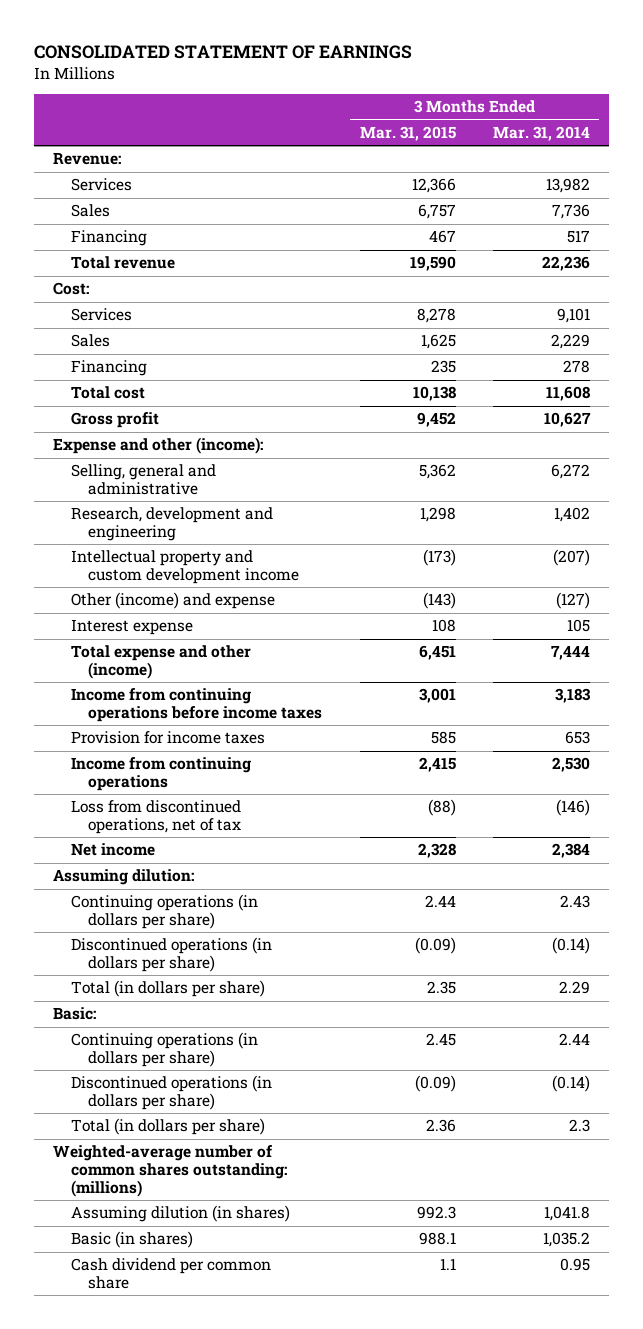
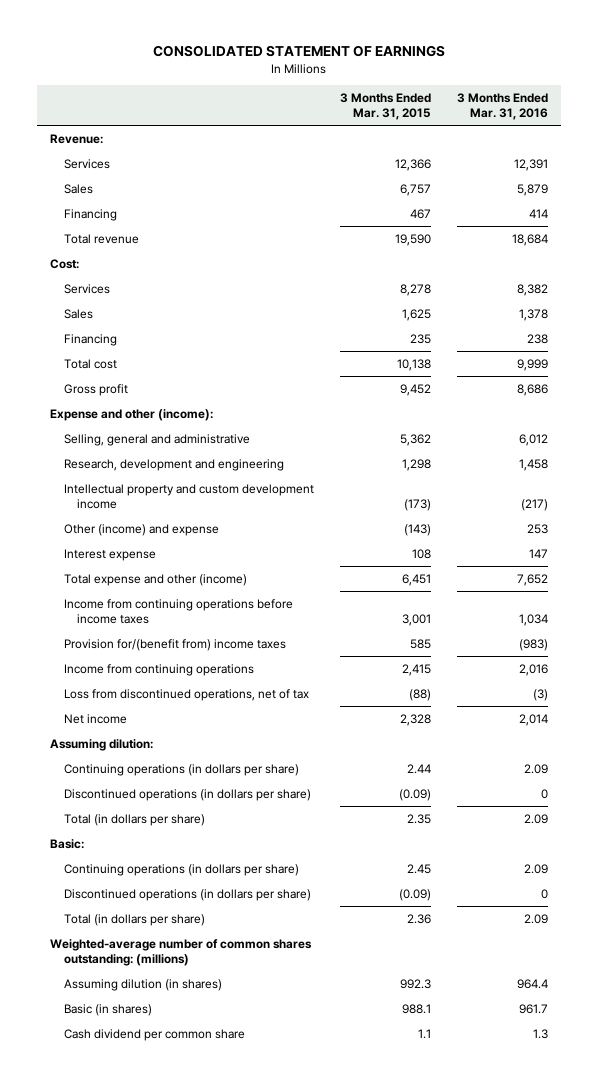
[492,125,590,141] Mar. 31, 2014 -> none
none -> [456,92,548,120] 3 Months Ended Mar. 31, 2016
[70,731,265,745] Provision for income taxes -> [63,638,286,651] Provision for/(benefit from) income taxes

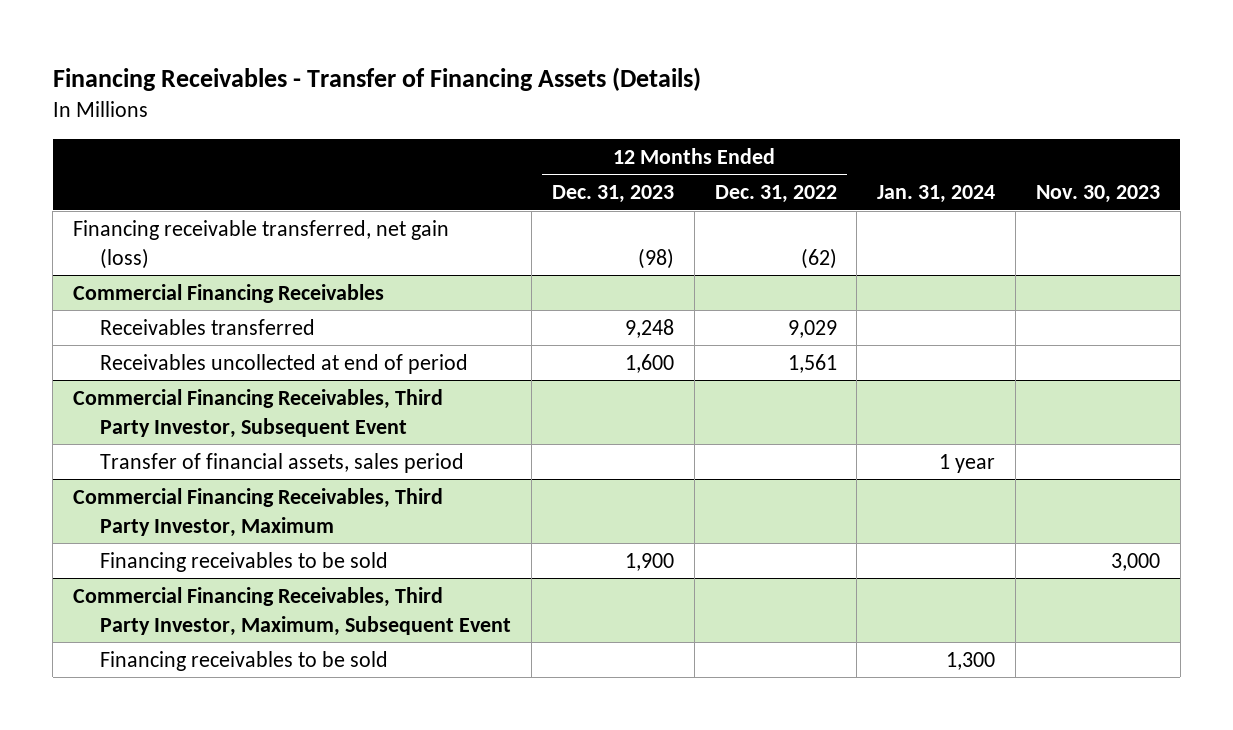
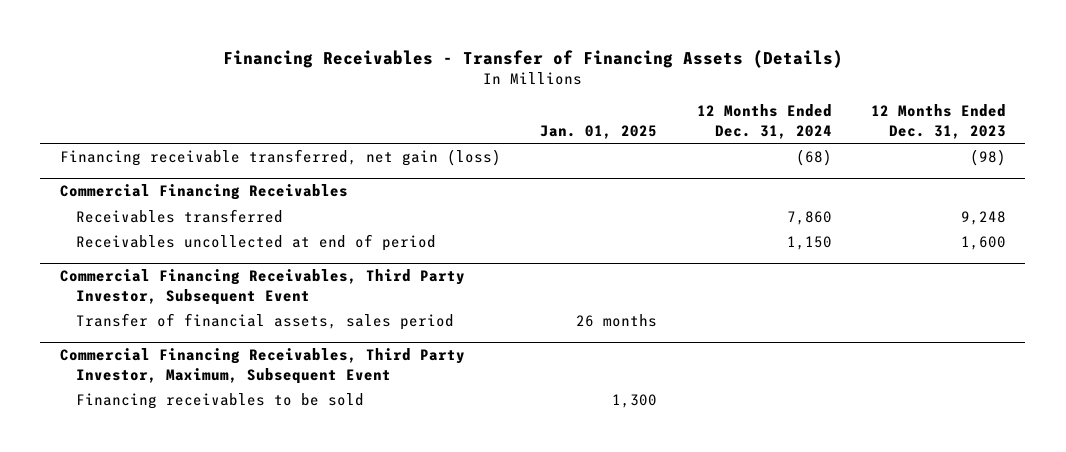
[714,185,837,204] Dec. 31, 2022 -> none
[877,185,996,204] Jan. 31, 2024 -> none
[1035,185,1160,204] Nov. 30, 2023 -> none
none -> [540,124,658,139] Jan. 01, 2025
none -> [696,104,832,139] 12 Months Ended Dec. 31, 2024
[73,487,444,537] Commercial Financing Receivables, Third Party Investor, Maximum -> none
[100,551,389,572] Financing receivables to be sold -> none

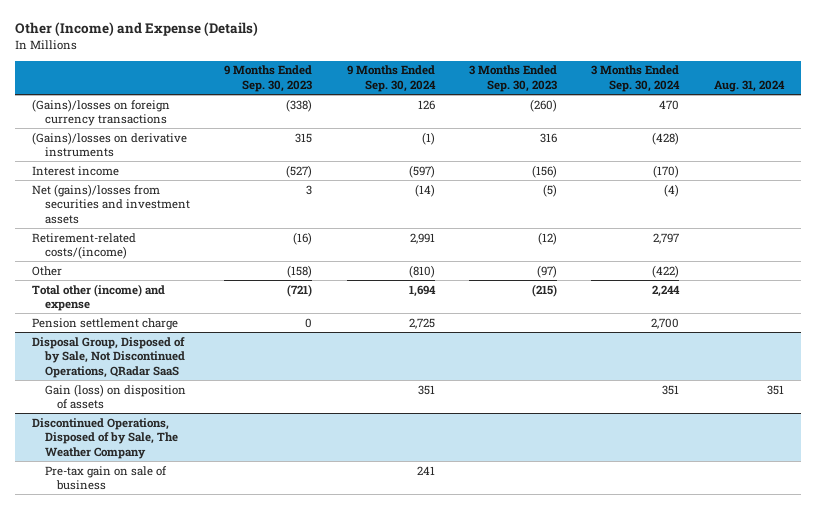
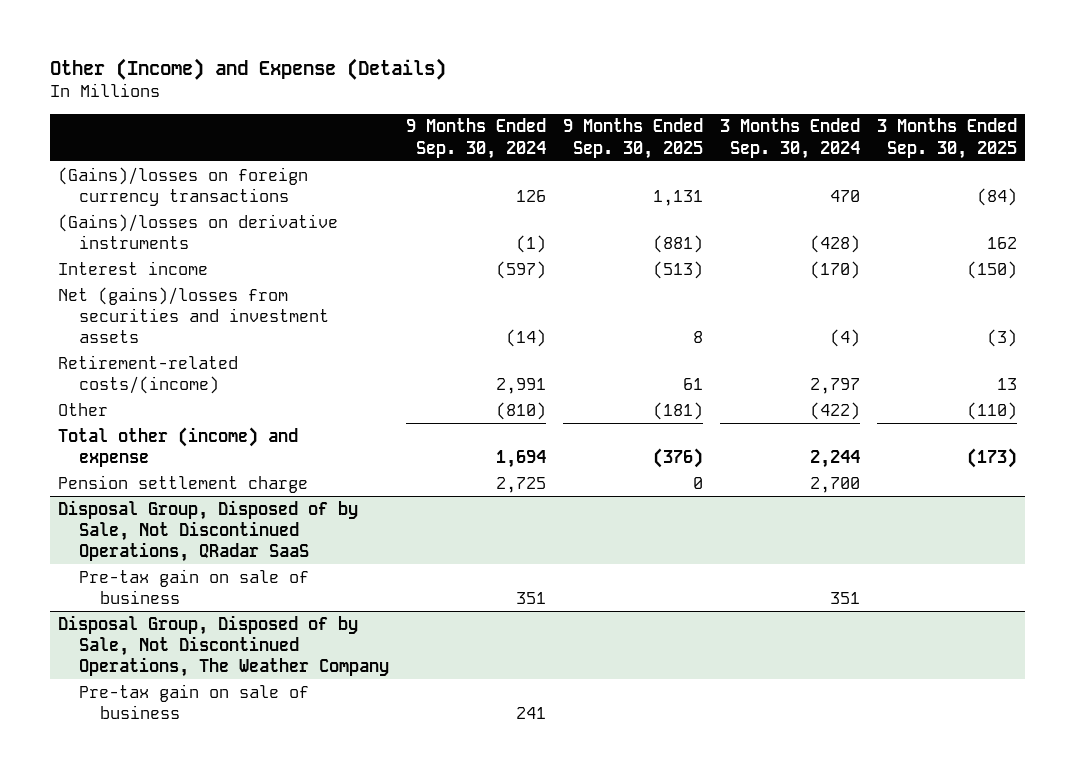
[224,65,313,92] 9 Months Ended Sep. 30, 2023 -> none
[468,65,557,92] 3 Months Ended Sep. 30, 2023 -> none
[713,79,785,92] Aug. 31, 2024 -> none
none -> [563,118,704,159] 9 Months Ended Sep. 30, 2025
none -> [876,118,1017,159] 3 Months Ended Sep. 30, 2025
[44,383,186,410] Gain (loss) on disposition of assets -> [79,568,310,605] Pre-tax gain on sale of business
[32,417,178,459] Discontinued Operations, Disposed of by Sale, The Weather Company -> [58,614,390,678] Disposal Group, Disposed of by Sale, Not Discontinued Operations, The Weather Company

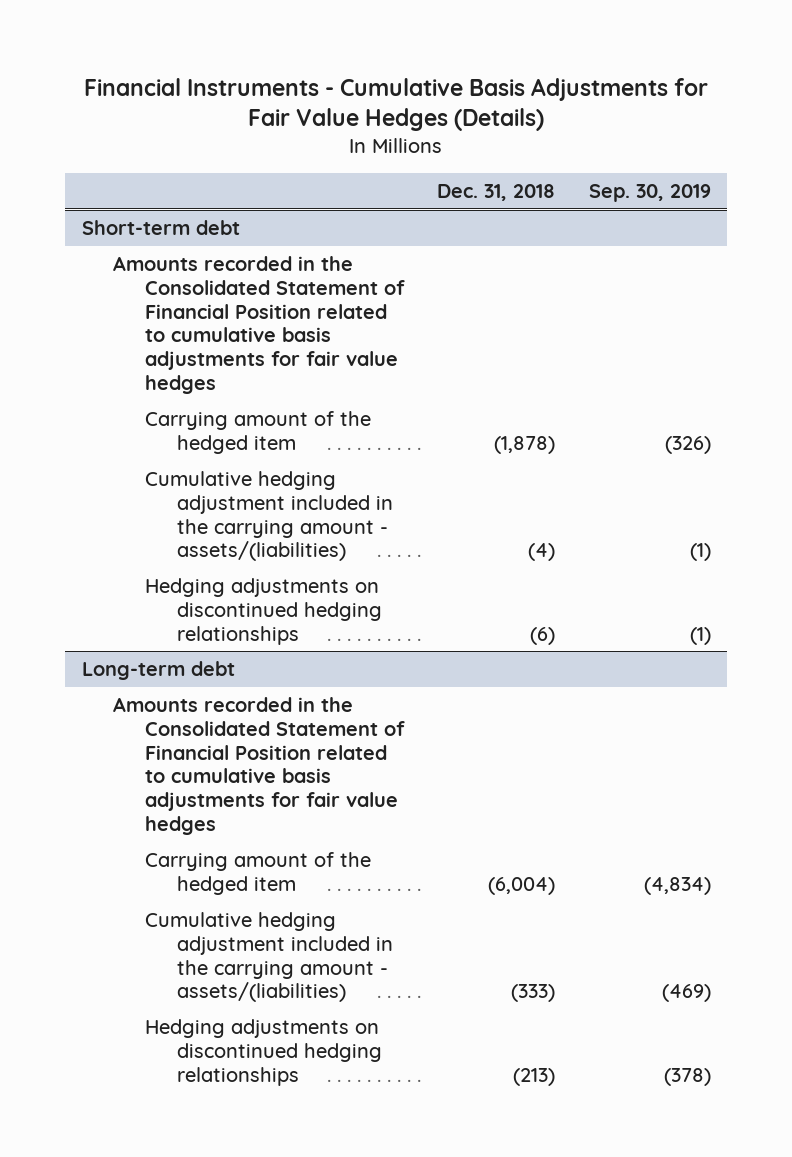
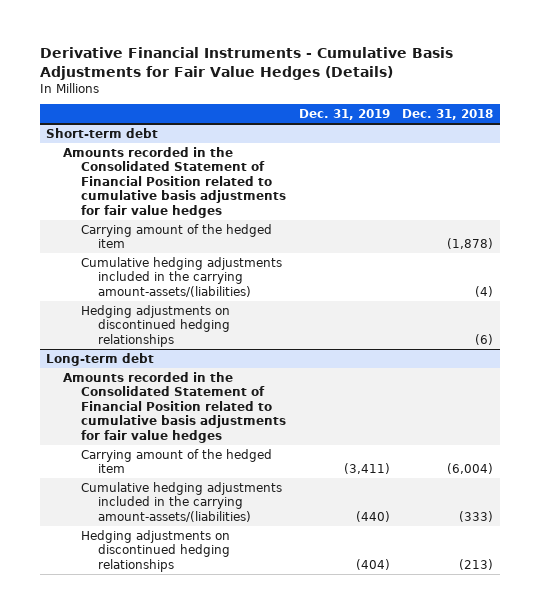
[84,77,709,132] Financial Instruments - Cumulative Basis Adjustments for Fair Value Hedges (Details) -> [39,47,453,80] Derivative Financial Instruments - Cumulative Basis Adjustments for Fair Value Hedges (Details)
[588,183,711,202] Sep. 30, 2019 -> none
none -> [298,109,390,121] Dec. 31, 2019
[144,470,393,562] Cumulative hedging adjustment included in the carrying amount - assets/(liabilities) -> [80,256,282,297] Cumulative hedging adjustments included in the carrying amount-assets/(liabilities)
[144,911,393,1003] Cumulative hedging adjustment included in the carrying amount - assets/(liabilities) -> [80,481,282,522] Cumulative hedging adjustments included in the carrying amount-assets/(liabilities)

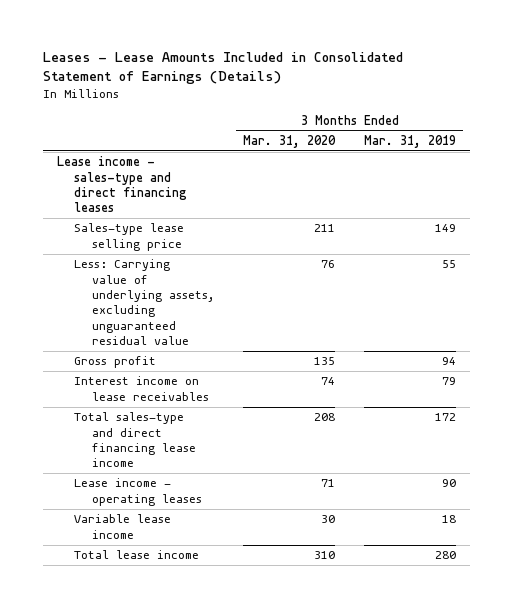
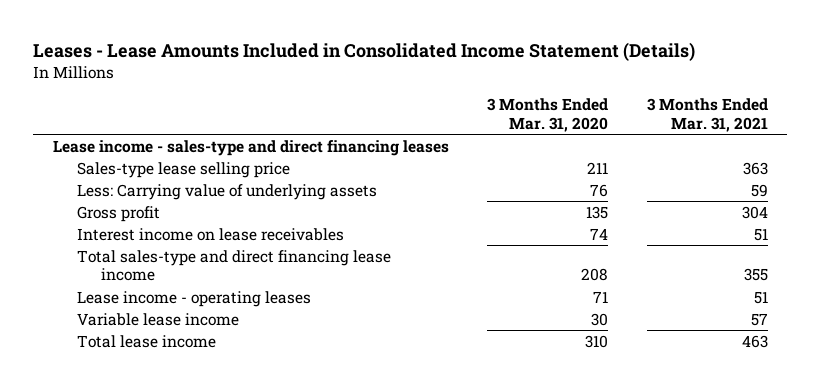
[42,51,403,85] Leases - Lease Amounts Included in Consolidated Statement of Earnings (Details) -> [33,42,696,62] Leases - Lease Amounts Included in Consolidated Income Statement (Details)
[363,134,456,148] 3 Months Ended Mar. 31, 2019 -> none
none -> [646,98,768,132] 3 Months Ended Mar. 31, 2021
[74,259,215,345] Less: Carrying value of underlying assets, excluding unguaranteed residual value -> [76,183,377,200] Less: Carrying value of underlying assets

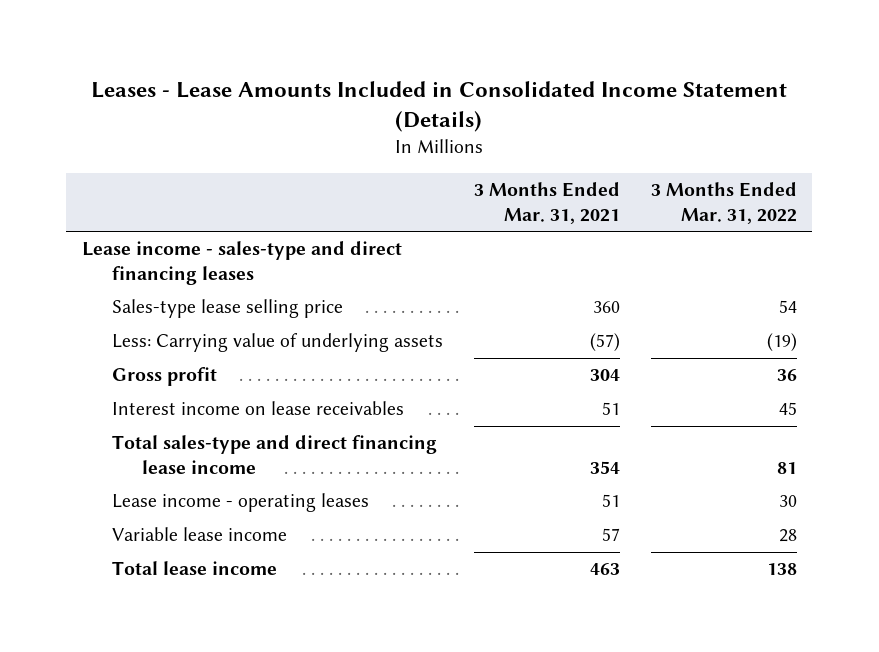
[487,98,609,132] 3 Months Ended Mar. 31, 2020 -> none
none -> [650,182,797,225] 3 Months Ended Mar. 31, 2022
[742,161,768,175] 363 -> [593,301,621,314] 360
[750,183,768,197] 59 -> [590,333,621,352] (57)
[743,268,768,282] 355 -> [590,460,621,474] 354

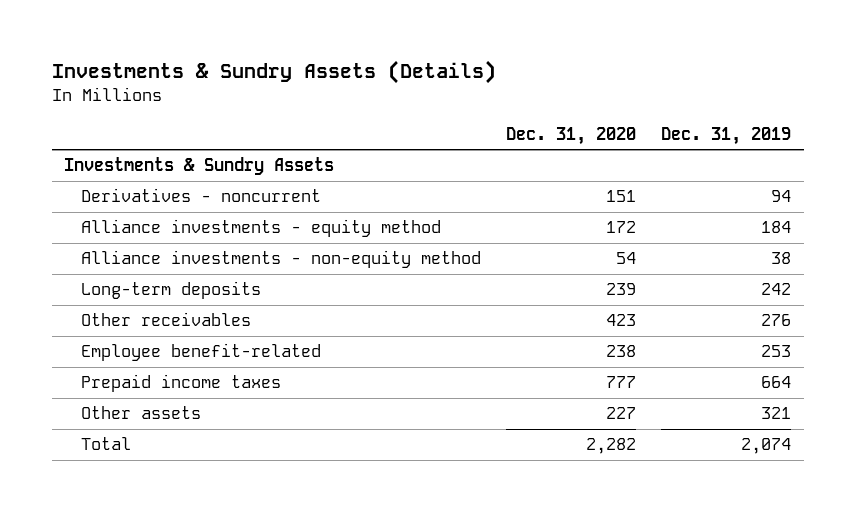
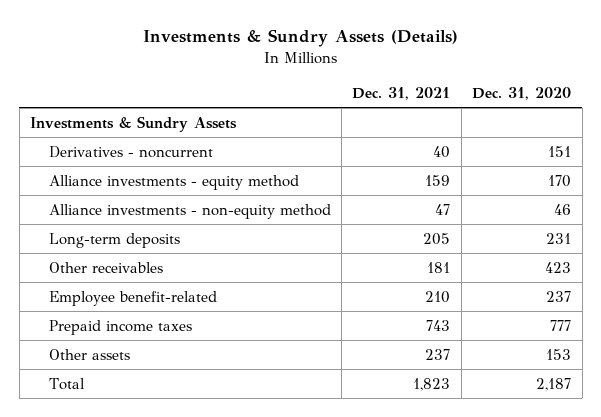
[661,126,792,145] Dec. 31, 2019 -> none
none -> [352,86,451,100] Dec. 31, 2021
[606,221,637,234] 172 -> [548,174,572,187] 170
[616,252,637,265] 54 -> [554,203,572,215] 46
[606,283,637,296] 239 -> [546,232,572,244] 231
[606,345,637,358] 238 -> [546,290,572,302] 237
[606,407,637,420] 227 -> [546,348,572,360] 153
[586,438,637,455] 2,282 -> [536,377,572,391] 2,187

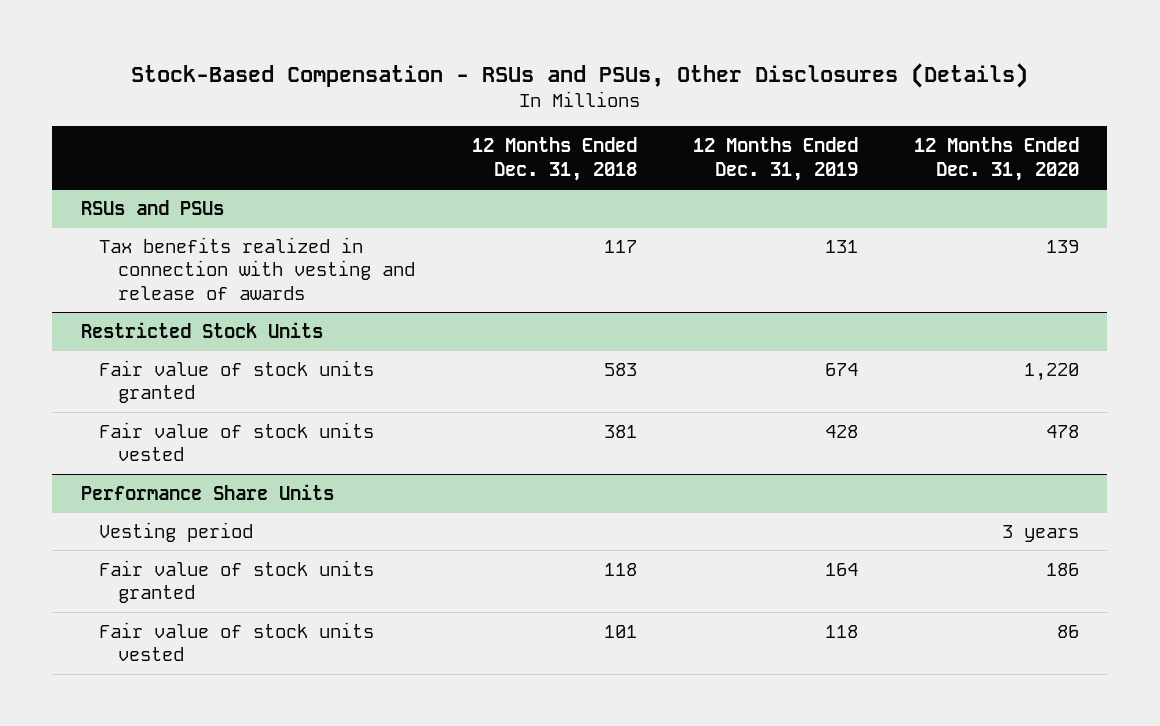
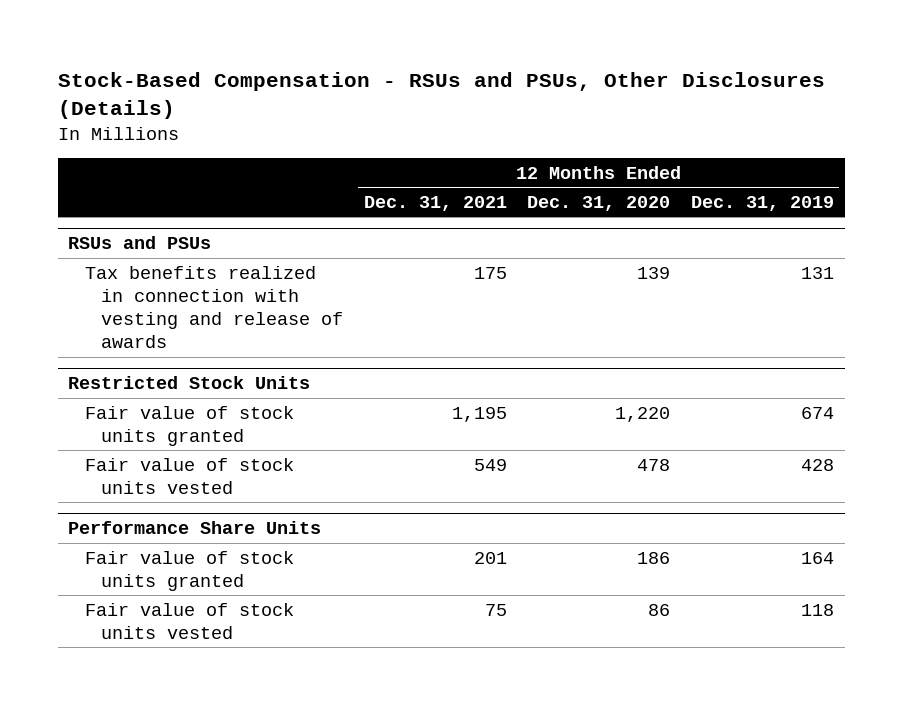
[471,136,637,181] 12 Months Ended Dec. 31, 2018 -> none
none -> [363,195,507,211] Dec. 31, 2021
[99,521,254,542] Vesting period -> none

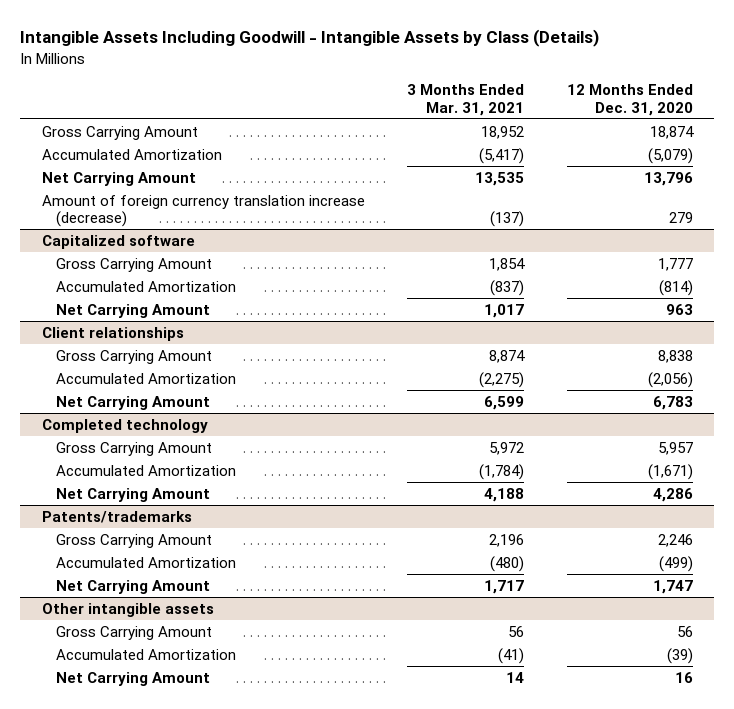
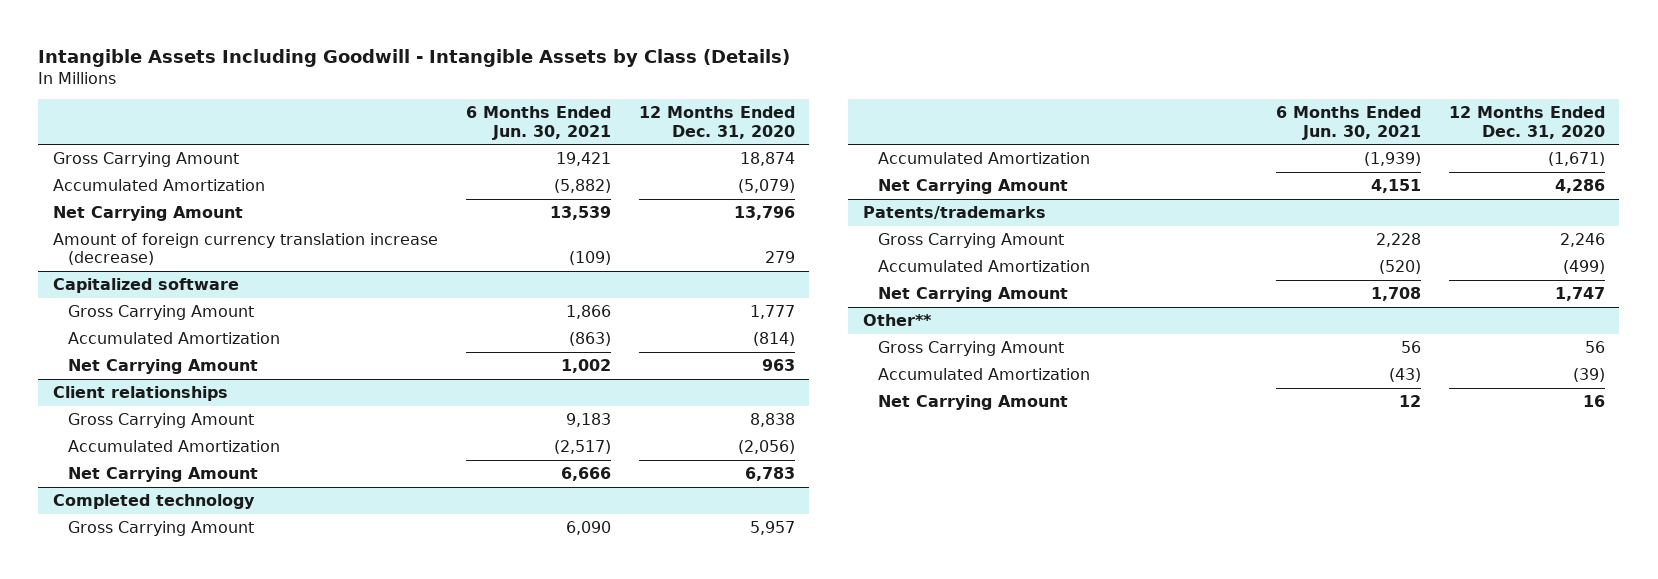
[407,84,525,116] 3 Months Ended Mar. 31, 2021 -> none
none -> [465,106,611,140] 6 Months Ended Jun. 30, 2021
[41,602,214,617] Other intangible assets -> [862,314,932,327] Other**

